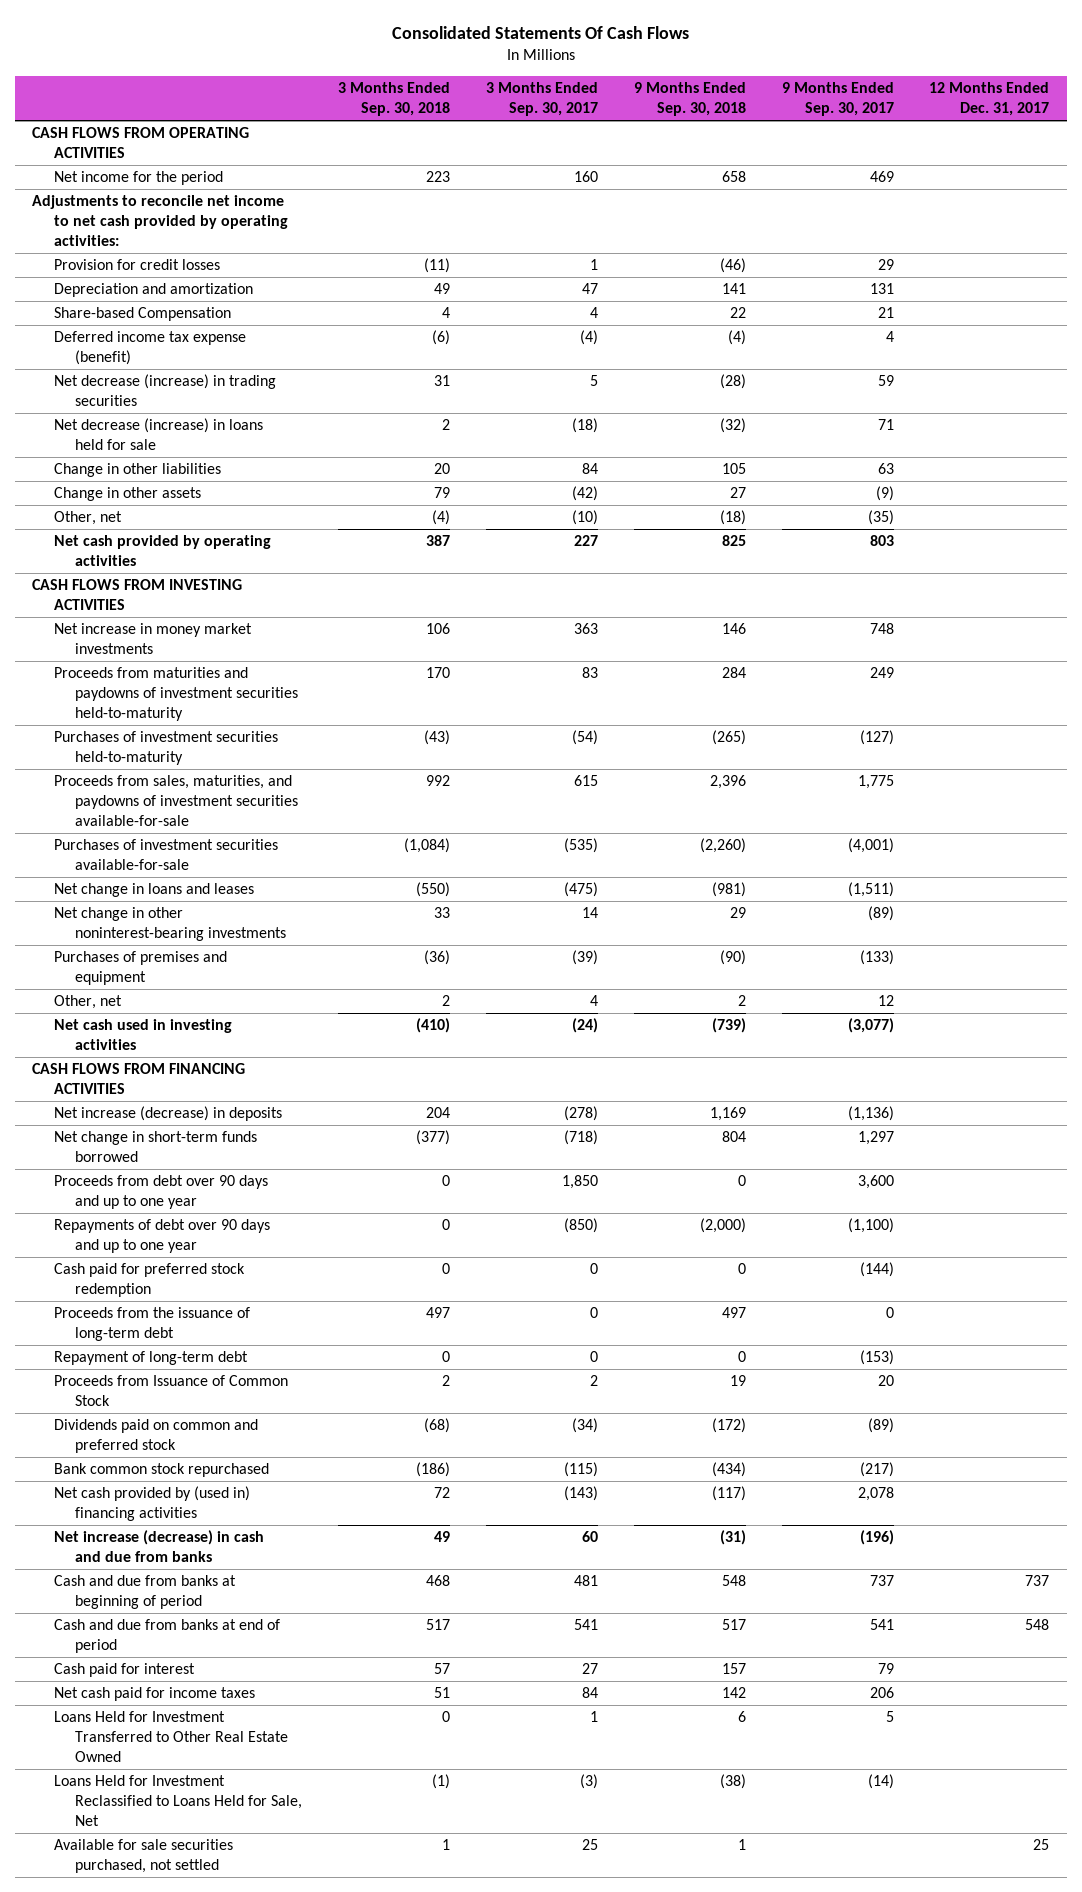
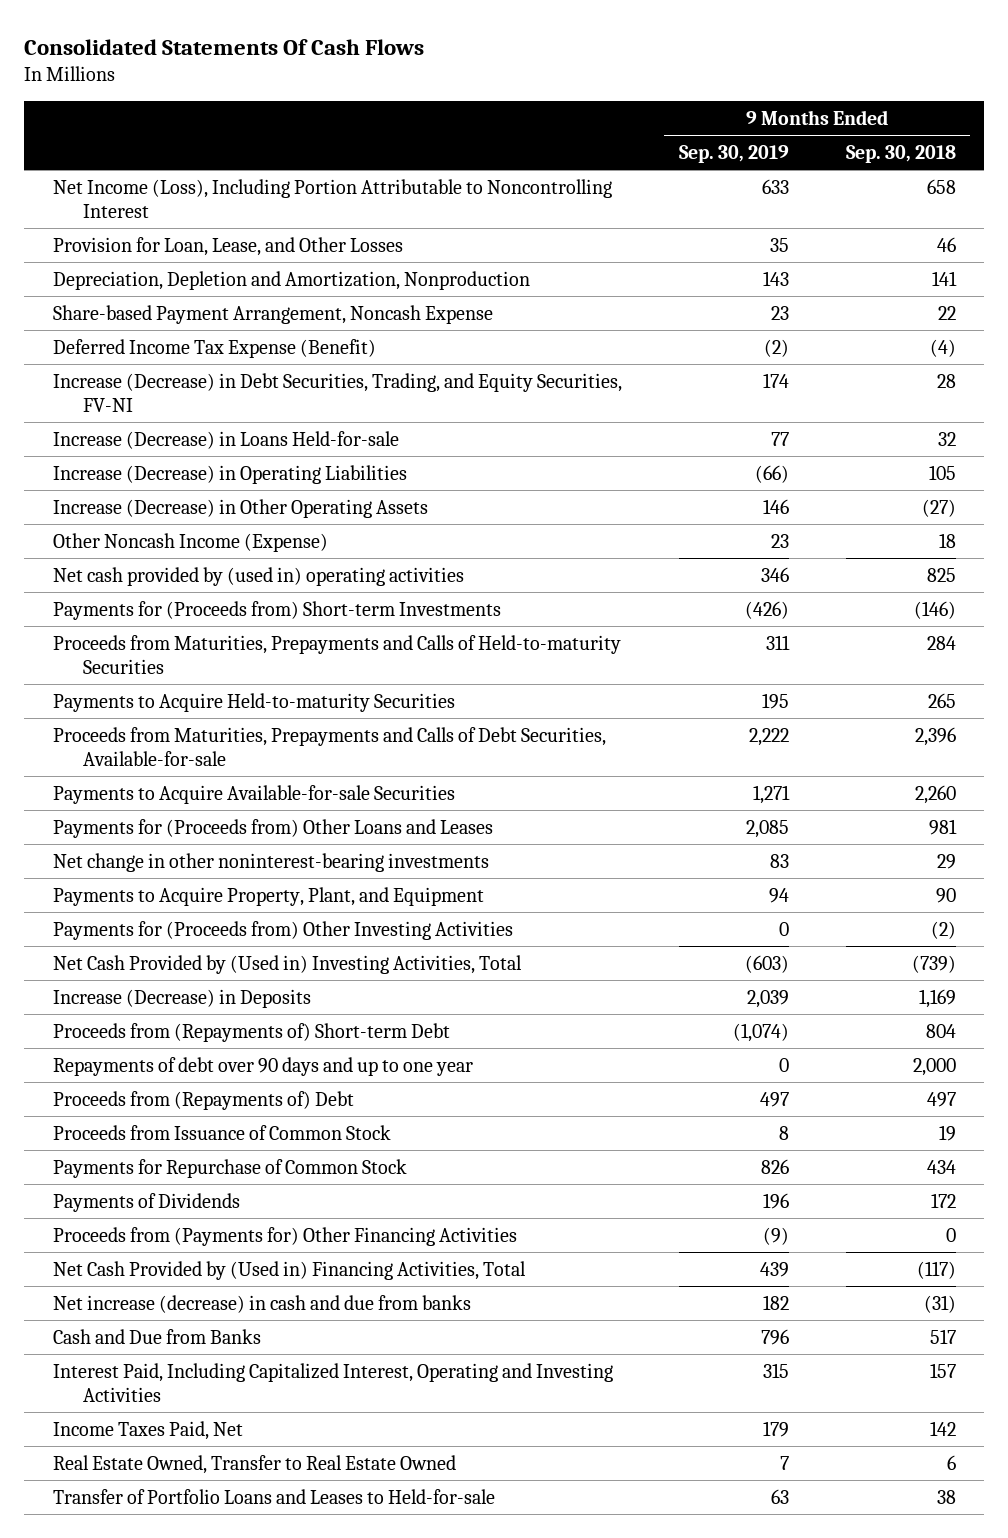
[338,82,451,117] 3 Months Ended Sep. 30, 2018 -> none
[486,82,599,117] 3 Months Ended Sep. 30, 2017 -> none
[781,82,894,117] 9 Months Ended Sep. 30, 2017 -> none
[929,82,1050,117] 12 Months Ended Dec. 31, 2017 -> none
none -> [678,144,789,163] Sep. 30, 2019
[32,127,250,159] CASH FLOWS FROM OPERATING ACTIVITIES -> none
[32,195,288,246] Adjustments to reconcile net income to net cash provided by operating activities: -> none
[32,579,243,611] CASH FLOWS FROM INVESTING ACTIVITIES -> none
[53,623,252,655] Net increase in money market investments -> none
[53,171,223,186] Net income for the period -> [52,178,612,218] Net Income (Loss), Including Portion Attributable to Noncontrolling Interest
[53,259,220,271] Provision for credit losses -> [52,236,403,256] Provision for Loan, Lease, and Other Losses
[719,258,746,274] (46) -> [936,236,956,252] 46
[53,283,253,298] Depreciation and amortization -> [52,270,530,290] Depreciation, Depletion and Amortization, Nonproduction
[53,307,231,322] Share-based Compensation -> [52,304,493,324] Share-based Payment Arrangement, Noncash Expense
[53,331,246,366] Deferred income tax expense (benefit) -> [52,338,376,358] Deferred Income Tax Expense (Benefit)
[53,374,276,407] Net decrease (increase) in trading securities -> [52,372,622,412] Increase (Decrease) in Debt Securities, Trading, and Equity Securities, FV-NI
[719,374,746,390] (28) -> [936,373,956,388] 28
[53,418,263,451] Net decrease (increase) in loans held for sale -> [52,430,399,449] Increase (Decrease) in Loans Held-for-sale
[719,418,746,434] (32) -> [937,431,956,446] 32
[53,463,221,478] Change in other liabilities -> [52,464,407,484] Increase (Decrease) in Operating Liabilities
[53,487,201,502] Change in other assets -> [52,498,428,518] Increase (Decrease) in Other Operating Assets
[729,487,746,499] 27 -> [921,498,956,517] (27)
[53,511,122,526] Other, net -> [52,532,328,552] Other Noncash Income (Expense)
[719,510,746,526] (18) -> [938,532,956,548] 18
[53,535,271,567] Net cash provided by operating activities -> [52,566,464,586] Net cash provided by (used in) operating activities
none -> [52,600,501,620] Payments for (Proceeds from) Short-term Investments
[53,667,299,721] Proceeds from maturities and paydowns of investment securities held-to-maturity -> [52,634,621,674] Proceeds from Maturities, Prepayments and Calls of Held-to-maturity Securities
[53,731,278,766] Purchases of investment securities held-to-maturity -> [52,692,455,712] Payments to Acquire Held-to-maturity Securities
[711,730,746,746] (265) -> [927,692,956,708] 265
[53,775,299,826] Proceeds from sales, maturities, and paydowns of investment securities available-for-sale -> [52,726,606,766] Proceeds from Maturities, Prepayments and Calls of Debt Securities, Available-for-sale
[53,839,278,871] Purchases of investment securities available-for-sale -> [52,784,455,804] Payments to Acquire Available-for-sale Securities
[699,838,746,854] (2,260) -> [914,784,956,804] 2,260
[53,883,254,898] Net change in loans and leases -> [52,818,493,838] Payments for (Proceeds from) Other Loans and Leases
[711,882,746,898] (981) -> [928,818,957,835] 981
[53,995,122,1010] Other, net -> none
[32,1063,246,1095] CASH FLOWS FROM FINANCING ACTIVITIES -> none
[53,1175,268,1210] Proceeds from debt over 90 days and up to one year -> none
[53,1263,245,1298] Cash paid for preferred stock redemption -> none
[53,1351,248,1366] Repayment of long-term debt -> none
[53,951,227,986] Purchases of premises and equipment -> [52,886,484,906] Payments to Acquire Property, Plant, and Equipment
[719,950,746,966] (90) -> [935,887,956,903] 90
none -> [52,920,513,940] Payments for (Proceeds from) Other Investing Activities
[53,1019,232,1051] Net cash used in investing activities -> [52,954,522,974] Net Cash Provided by (Used in) Investing Activities, Total
[53,1106,282,1122] Net increase (decrease) in deposits -> [52,988,311,1008] Increase (Decrease) in Deposits
[53,1131,257,1163] Net change in short-term funds borrowed -> [52,1022,450,1042] Proceeds from (Repayments of) Short-term Debt
[699,1218,746,1234] (2,000) -> [912,1057,956,1076] 2,000
[53,1307,250,1342] Proceeds from the issuance of long-term debt -> [52,1090,354,1110] Proceeds from (Repayments of) Debt
[53,1419,258,1454] Dividends paid on common and preferred stock -> none
[53,1463,269,1478] Bank common stock repurchased -> [52,1158,407,1178] Payments for Repurchase of Common Stock
[711,1462,746,1478] (434) -> [926,1159,956,1174] 434
none -> [52,1192,240,1212] Payments of Dividends
none -> [52,1226,517,1246] Proceeds from (Payments for) Other Financing Activities
[53,1486,250,1522] Net cash provided by (used in) financing activities -> [52,1260,526,1280] Net Cash Provided by (Used in) Financing Activities, Total
[53,1619,280,1654] Cash and due from banks at end of period -> none
[53,1839,233,1874] Available for sale securities purchased, not settled -> none
[53,1575,236,1610] Cash and due from banks at beginning of period -> [52,1328,261,1344] Cash and Due from Banks
[721,1575,746,1587] 548 -> [929,1328,956,1344] 517
[53,1663,195,1678] Cash paid for interest -> [52,1362,613,1402] Interest Paid, Including Capitalized Interest, Operating and Investing Activities
[53,1687,255,1702] Net cash paid for income taxes -> [52,1420,243,1440] Income Taxes Paid, Net
[53,1711,289,1762] Loans Held for Investment Transferred to Other Real Estate Owned -> [52,1454,456,1474] Real Estate Owned, Transfer to Real Estate Owned
[53,1775,303,1826] Loans Held for Investment Reclassified to Loans Held for Sale, Net -> [52,1488,495,1504] Transfer of Portfolio Loans and Leases to Held-for-sale
[719,1774,746,1790] (38) -> [936,1489,956,1504] 38

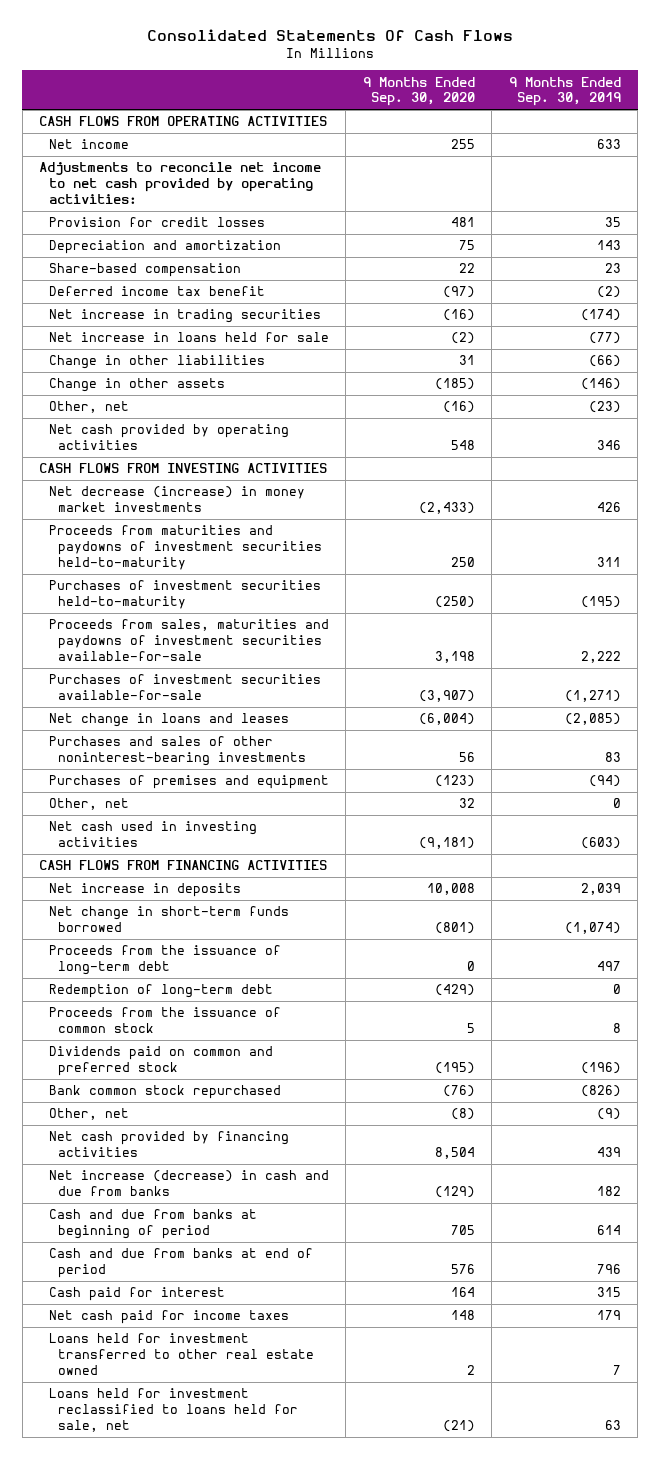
[845,144,956,163] Sep. 30, 2018 -> none
none -> [362,76,475,107] 9 Months Ended Sep. 30, 2020
[52,236,403,256] Provision for Loan, Lease, and Other Losses -> none
[52,600,501,620] Payments for (Proceeds from) Short-term Investments -> none
[52,784,455,804] Payments to Acquire Available-for-sale Securities -> none
[52,1056,473,1076] Repayments of debt over 90 days and up to one year -> none
[52,1192,240,1212] Payments of Dividends -> none
none -> [39,116,328,127] CASH FLOWS FROM OPERATING ACTIVITIES
[52,178,612,218] Net Income (Loss), Including Portion Attributable to Noncontrolling Interest -> [48,139,129,150] Net income
none -> [39,162,322,204] Adjustments to reconcile net income to net cash provided by operating activities:
none -> [48,217,265,228] Provision for credit losses
[52,270,530,290] Depreciation, Depletion and Amortization, Nonproduction -> [48,240,281,255] Depreciation and amortization
[52,304,493,324] Share-based Payment Arrangement, Noncash Expense -> [48,263,241,278] Share-based compensation
[52,338,376,358] Deferred Income Tax Expense (Benefit) -> [48,286,265,297] Deferred income tax benefit
[52,372,622,412] Increase (Decrease) in Debt Securities, Trading, and Equity Securities, FV-NI -> [48,309,321,324] Net increase in trading securities
[762,372,789,388] 174 -> [580,309,621,322] (174)
[52,430,399,449] Increase (Decrease) in Loans Held-for-sale -> [48,332,329,343] Net increase in loans held for sale
[770,431,789,446] 77 -> [588,332,621,345] (77)
[52,464,407,484] Increase (Decrease) in Operating Liabilities -> [48,355,265,370] Change in other liabilities
[52,498,428,518] Increase (Decrease) in Other Operating Assets -> [48,378,225,393] Change in other assets
[762,498,789,514] 146 -> [580,378,621,391] (146)
[52,532,328,552] Other Noncash Income (Expense) -> [48,401,129,414] Other, net
[770,533,789,548] 23 -> [588,401,621,414] (23)
[52,566,464,586] Net cash provided by (used in) operating activities -> [48,424,289,450] Net cash provided by operating activities
none -> [39,463,328,474] CASH FLOWS FROM INVESTING ACTIVITIES
none -> [48,486,305,512] Net decrease (increase) in money market investments
[52,634,621,674] Proceeds from Maturities, Prepayments and Calls of Held-to-maturity Securities -> [48,525,323,570] Proceeds from maturities and paydowns of investment securities held-to-maturity
[52,692,455,712] Payments to Acquire Held-to-maturity Securities -> [48,580,321,609] Purchases of investment securities held-to-maturity
[761,692,789,709] 195 -> [580,595,621,608] (195)
[52,726,606,766] Proceeds from Maturities, Prepayments and Calls of Debt Securities, Available-for-sale -> [48,619,329,661] Proceeds from sales, maturities and paydowns of investment securities available-for-sale
none -> [48,674,321,700] Purchases of investment securities available-for-sale
[52,818,493,838] Payments for (Proceeds from) Other Loans and Leases -> [48,713,289,728] Net change in loans and leases
[745,819,789,838] 2,085 -> [564,713,621,726] (2,085)
[52,852,489,872] Net change in other noninterest-bearing investments -> [48,736,307,766] Purchases and sales of other noninterest-bearing investments
[52,886,484,906] Payments to Acquire Property, Plant, and Equipment -> [48,775,329,790] Purchases of premises and equipment
[768,887,789,903] 94 -> [588,775,621,788] (94)
[52,920,513,940] Payments for (Proceeds from) Other Investing Activities -> [48,798,129,811] Other, net
[52,954,522,974] Net Cash Provided by (Used in) Investing Activities, Total -> [48,821,257,847] Net cash used in investing activities
none -> [39,860,328,871] CASH FLOWS FROM FINANCING ACTIVITIES
[52,988,311,1008] Increase (Decrease) in Deposits -> [48,883,241,898] Net increase in deposits
[52,1022,450,1042] Proceeds from (Repayments of) Short-term Debt -> [48,906,289,932] Net change in short-term funds borrowed
[52,1090,354,1110] Proceeds from (Repayments of) Debt -> [48,945,281,975] Proceeds from the issuance of long-term debt
none -> [48,984,273,999] Redemption of long-term debt
[52,1124,391,1140] Proceeds from Issuance of Common Stock -> [48,1007,281,1033] Proceeds from the issuance of common stock
none -> [48,1046,273,1076] Dividends paid on common and preferred stock
[52,1158,407,1178] Payments for Repurchase of Common Stock -> [48,1085,281,1100] Bank common stock repurchased
[760,1158,789,1174] 826 -> [580,1085,621,1098] (826)
[52,1226,517,1246] Proceeds from (Payments for) Other Financing Activities -> [48,1108,129,1121] Other, net
[52,1260,526,1280] Net Cash Provided by (Used in) Financing Activities, Total -> [48,1131,289,1157] Net cash provided by financing activities
[52,1488,495,1504] Transfer of Portfolio Loans and Leases to Held-for-sale -> none
none -> [48,1209,257,1239] Cash and due from banks at beginning of period
[52,1328,261,1344] Cash and Due from Banks -> [48,1248,313,1278] Cash and due from banks at end of period
[52,1362,613,1402] Interest Paid, Including Capitalized Interest, Operating and Investing Activities -> [48,1287,225,1302] Cash paid for interest
[52,1420,243,1440] Income Taxes Paid, Net -> [48,1310,289,1325] Net cash paid for income taxes
[52,1454,456,1474] Real Estate Owned, Transfer to Real Estate Owned -> [48,1333,315,1375] Loans held for investment transferred to other real estate owned
none -> [48,1388,299,1432] Loans held for investment reclassified to loans held for sale, net

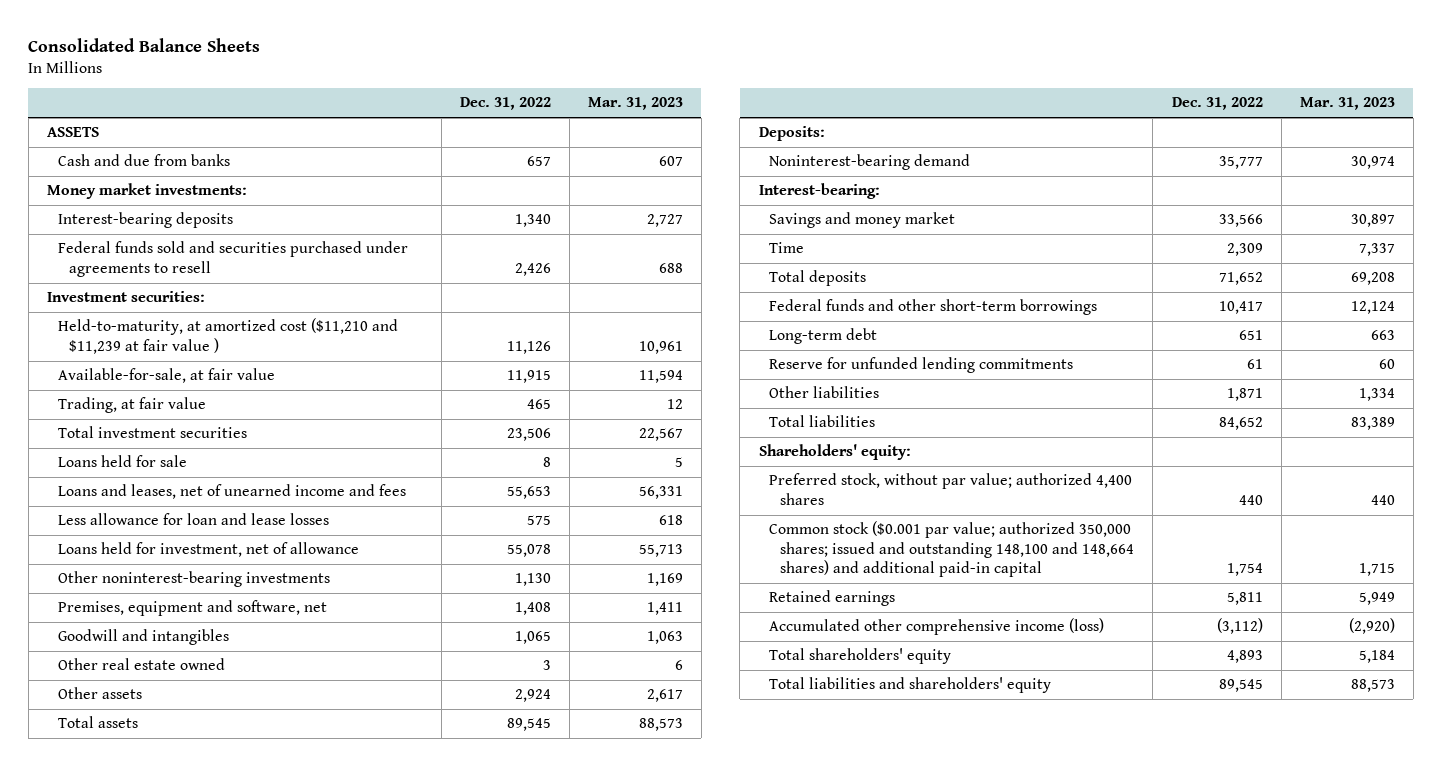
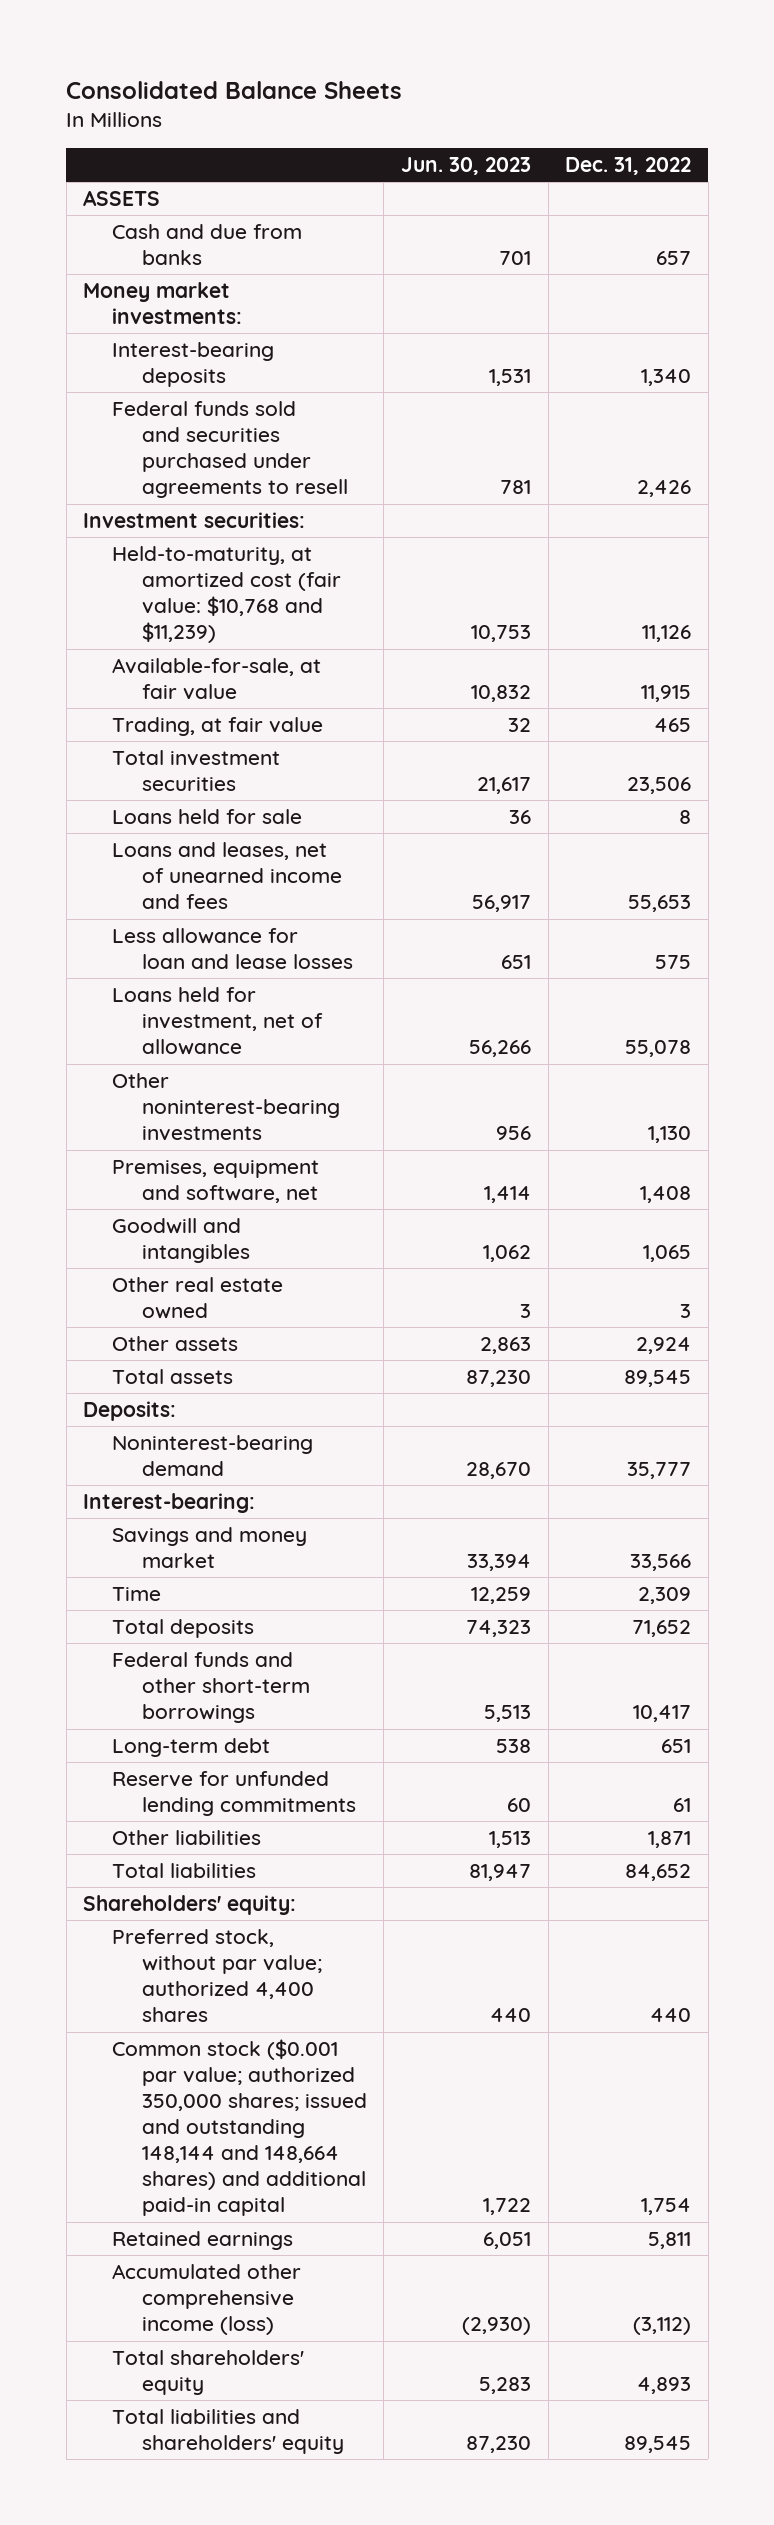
[587,97,683,111] Mar. 31, 2023 -> none
none -> [400,156,531,175] Jun. 30, 2023
[57,318,398,354] Held-to-maturity, at amortized cost ($11,210 and $11,239 at fair value ) -> [112,546,341,644] Held-to-maturity, at amortized cost (fair value: $10,768 and $11,239)
[769,521,1135,578] Common stock ($0.001 par value; authorized 350,000 shares; issued and outstanding 148,100 and 148,664 shares) and additional paid-in capital -> [112,2039,367,2217] Common stock ($0.001 par value; authorized 350,000 shares; issued and outstanding 148,144 and 148,664 shares) and additional paid-in capital

